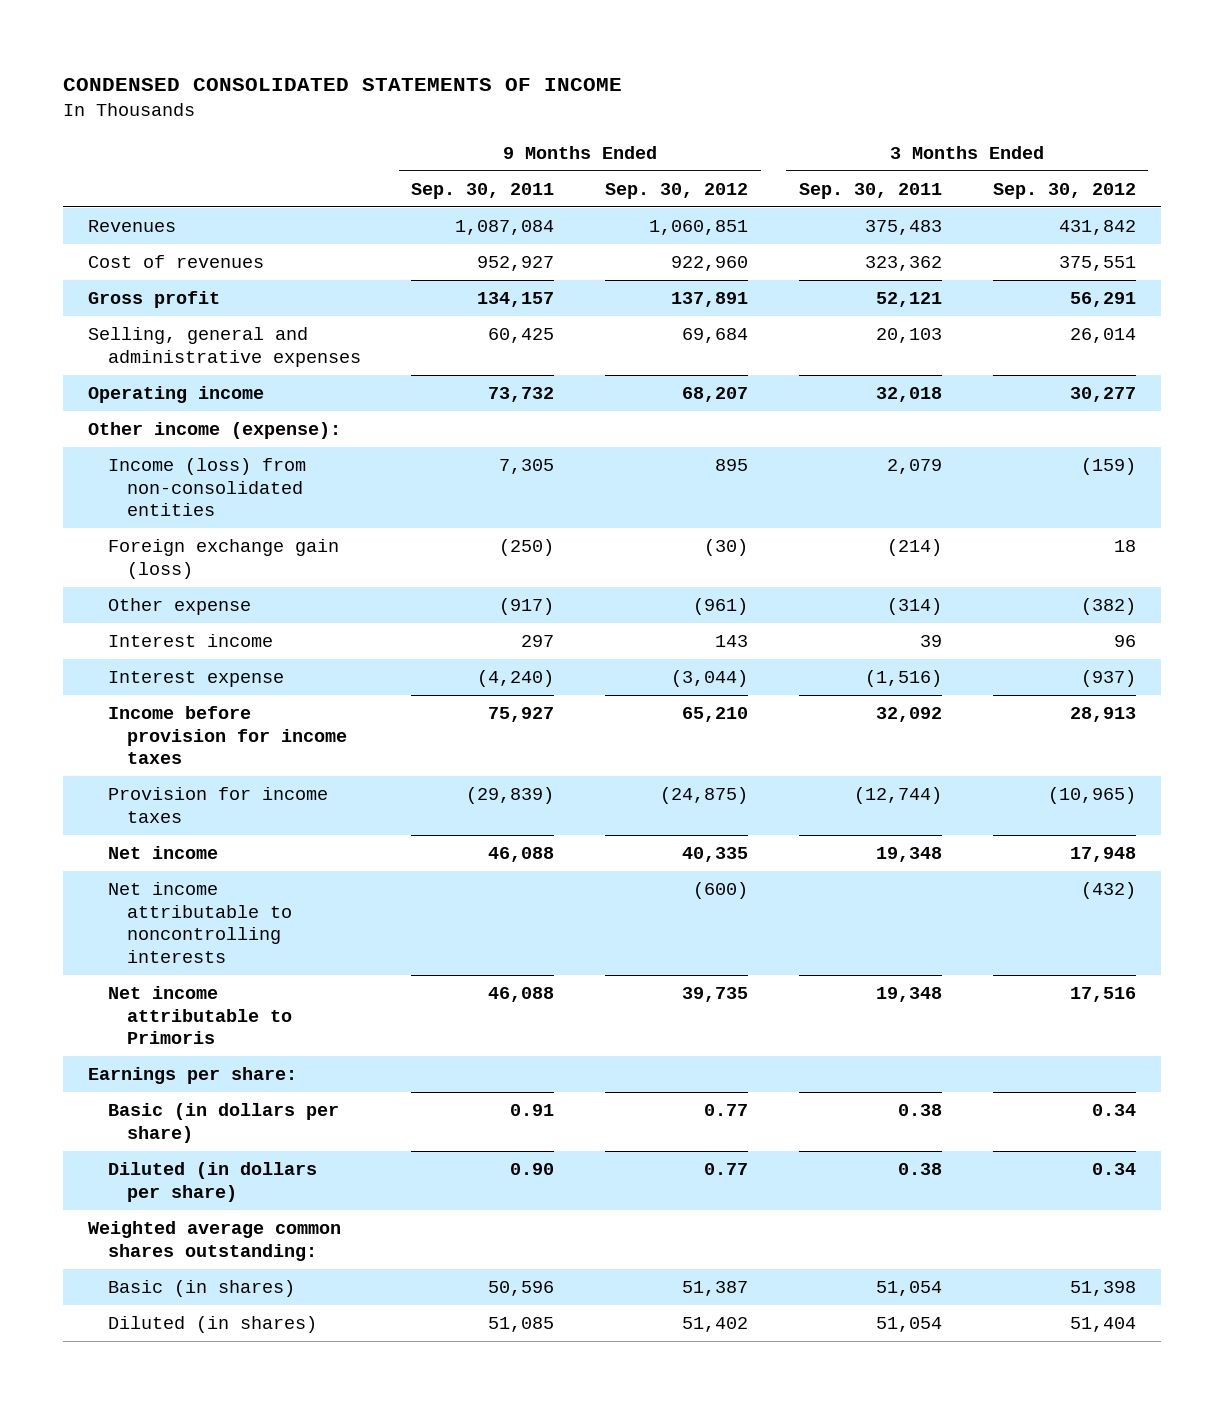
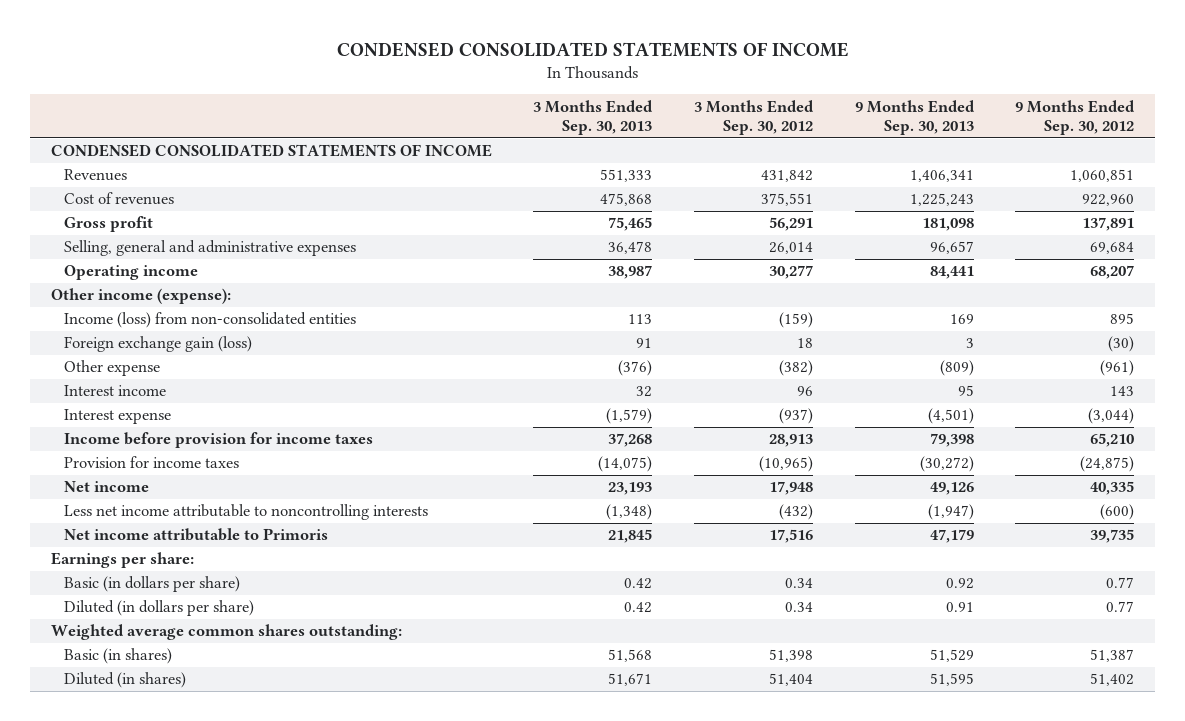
[411,182,555,199] Sep. 30, 2011 -> none
[798,182,942,199] Sep. 30, 2011 -> none
none -> [533,99,654,136] 3 Months Ended Sep. 30, 2013
none -> [854,99,975,136] 9 Months Ended Sep. 30, 2013
none -> [50,144,492,158] CONDENSED CONSOLIDATED STATEMENTS OF INCOME
[107,882,293,964] Net income attributable to noncontrolling interests -> [64,504,429,521] Less net income attributable to noncontrolling interests

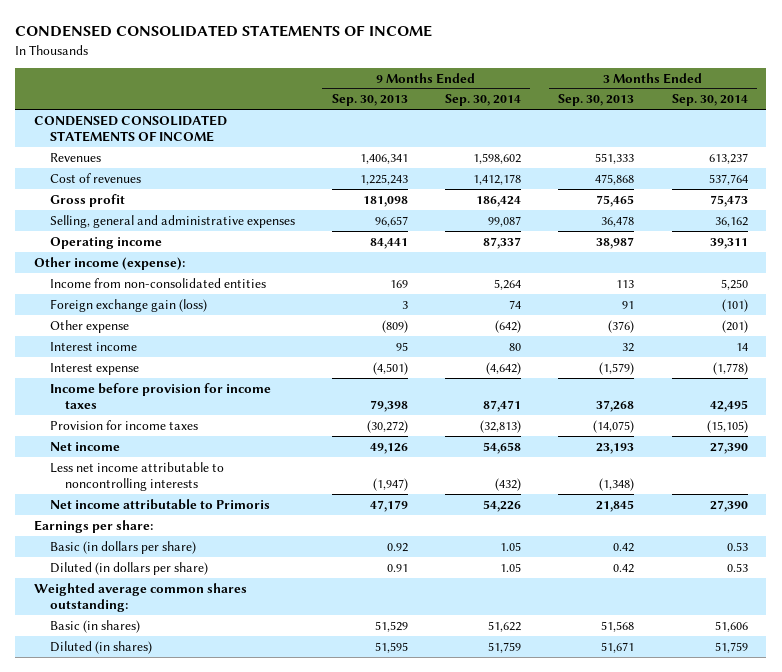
[694,99,815,136] 3 Months Ended Sep. 30, 2012 -> none
[1015,99,1136,136] 9 Months Ended Sep. 30, 2012 -> none
none -> [445,94,522,107] Sep. 30, 2014
none -> [671,94,748,107] Sep. 30, 2014
[64,312,357,329] Income (loss) from non-consolidated entities -> [49,277,266,288] Income from non-consolidated entities

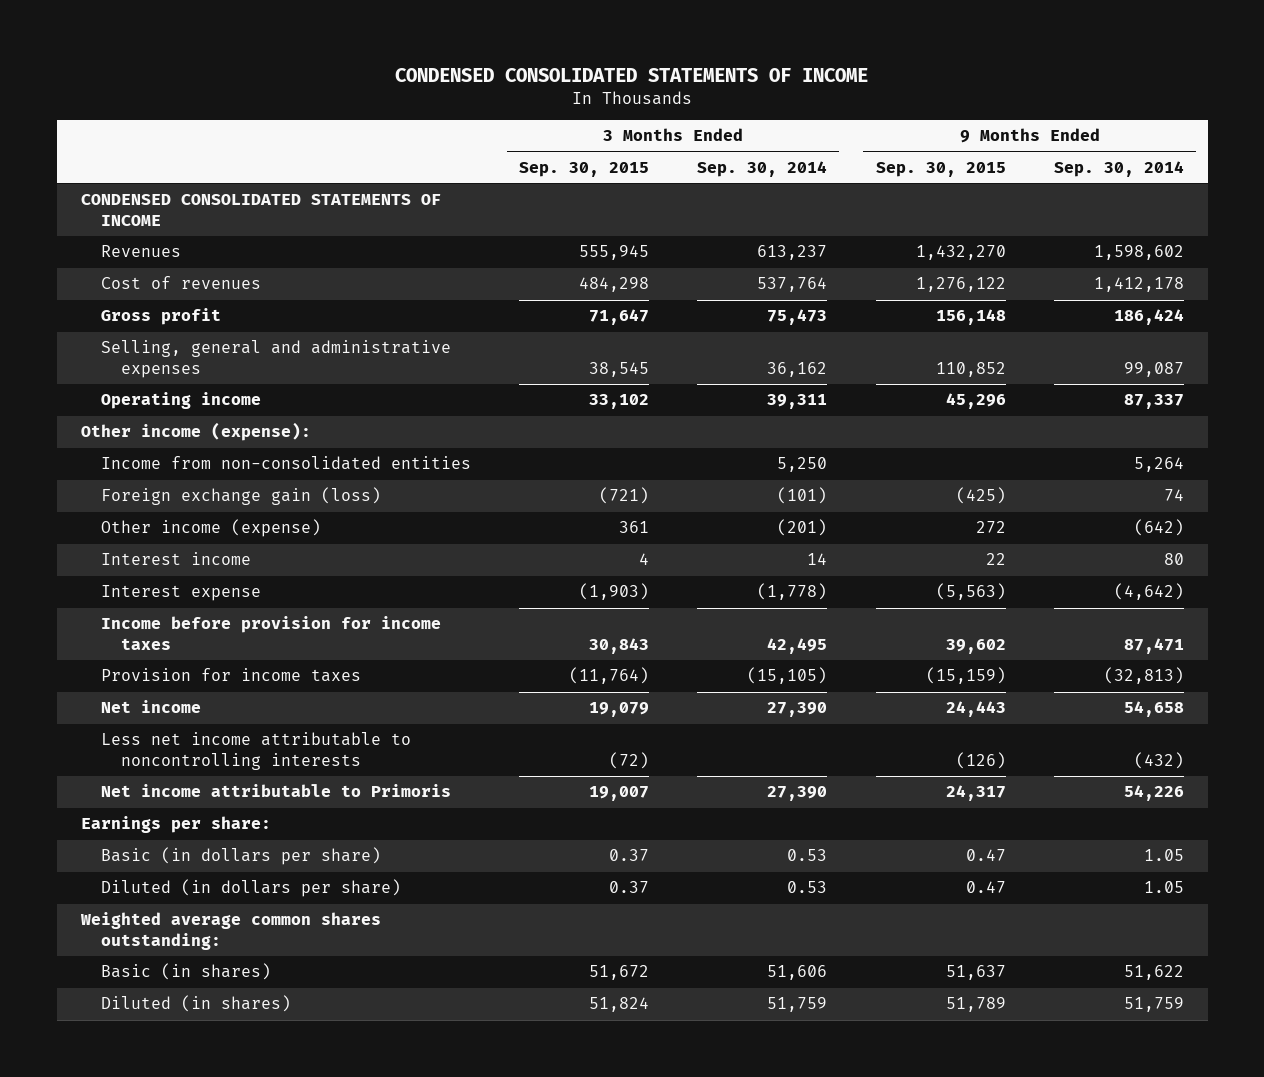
[331,94,408,107] Sep. 30, 2013 -> none
[558,94,635,107] Sep. 30, 2013 -> none
none -> [519,161,650,177] Sep. 30, 2015
none -> [875,161,1006,177] Sep. 30, 2015
[49,319,129,333] Other expense -> [100,519,321,538] Other income (expense)

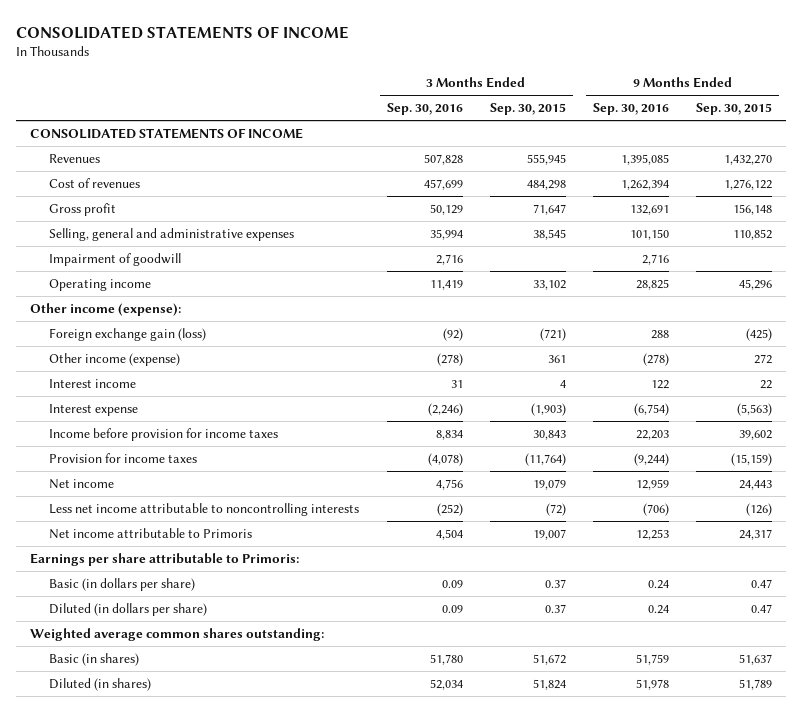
[395,67,869,82] CONDENSED CONSOLIDATED STATEMENTS OF INCOME -> [16,25,350,39] CONSOLIDATED STATEMENTS OF INCOME
[697,160,828,177] Sep. 30, 2014 -> none
[1053,160,1184,177] Sep. 30, 2014 -> none
none -> [386,103,463,116] Sep. 30, 2016
none -> [592,103,669,116] Sep. 30, 2016
[80,194,441,227] CONDENSED CONSOLIDATED STATEMENTS OF INCOME -> [29,128,303,140] CONSOLIDATED STATEMENTS OF INCOME
none -> [49,253,182,267] Impairment of goodwill
[100,456,471,471] Income from non-consolidated entities -> none
[80,816,271,834] Earnings per share: -> [29,553,299,567] Earnings per share attributable to Primoris:

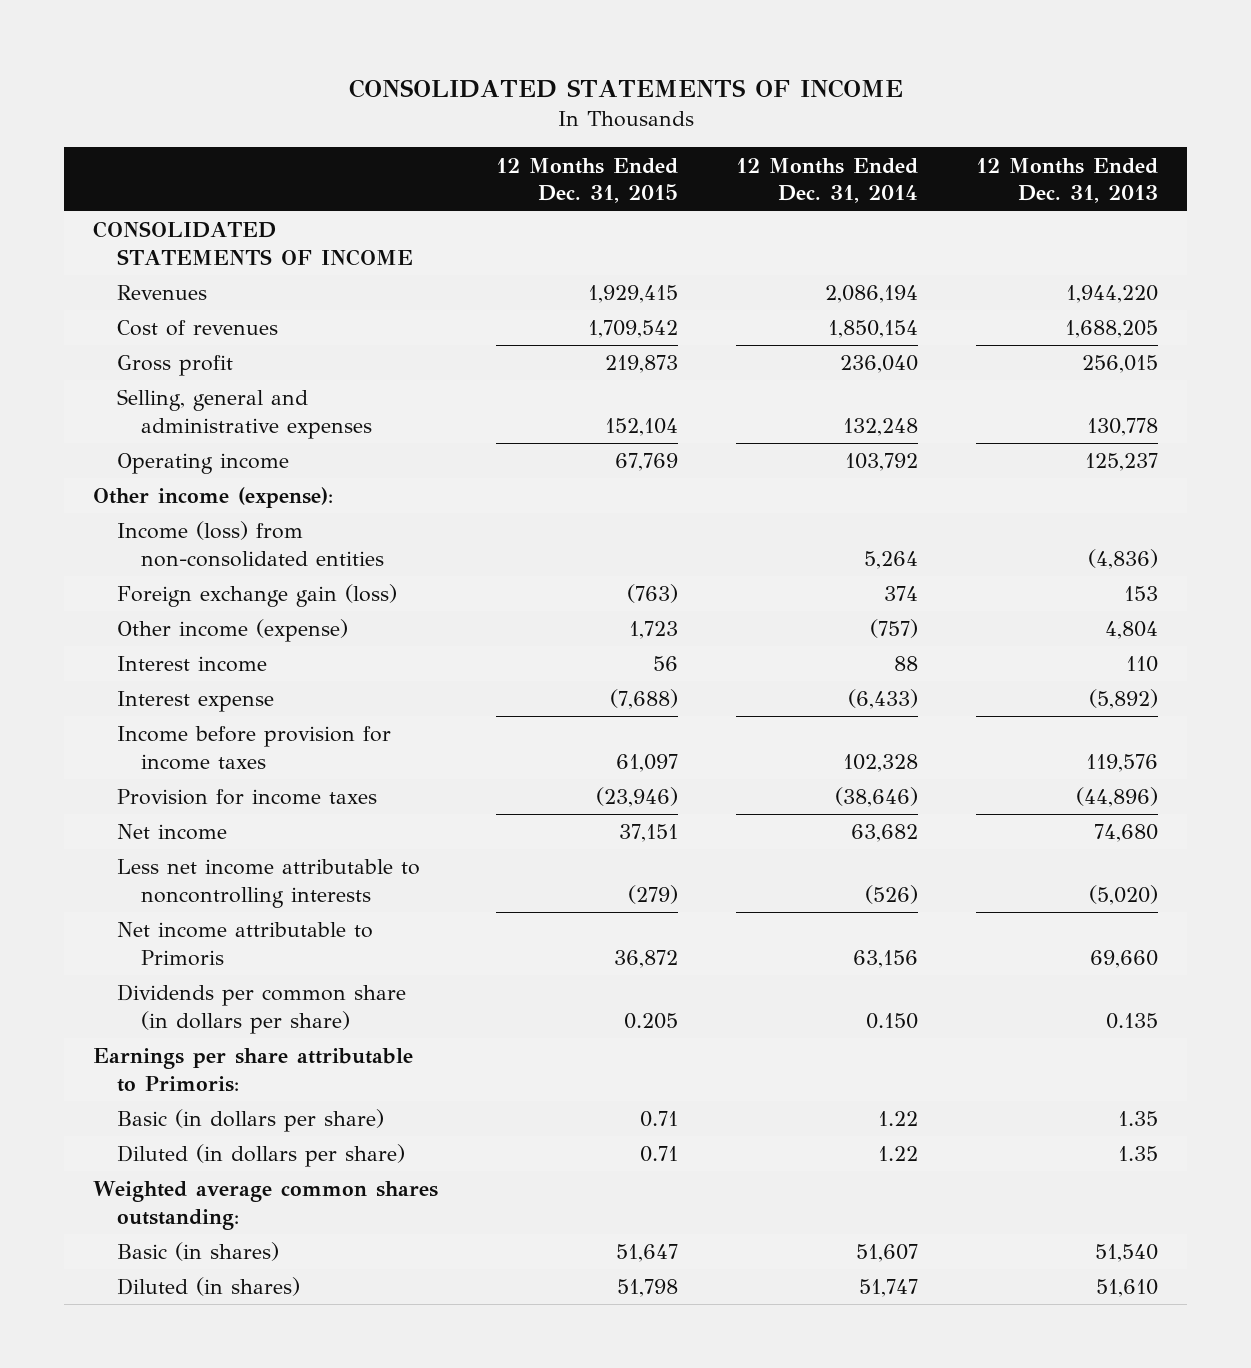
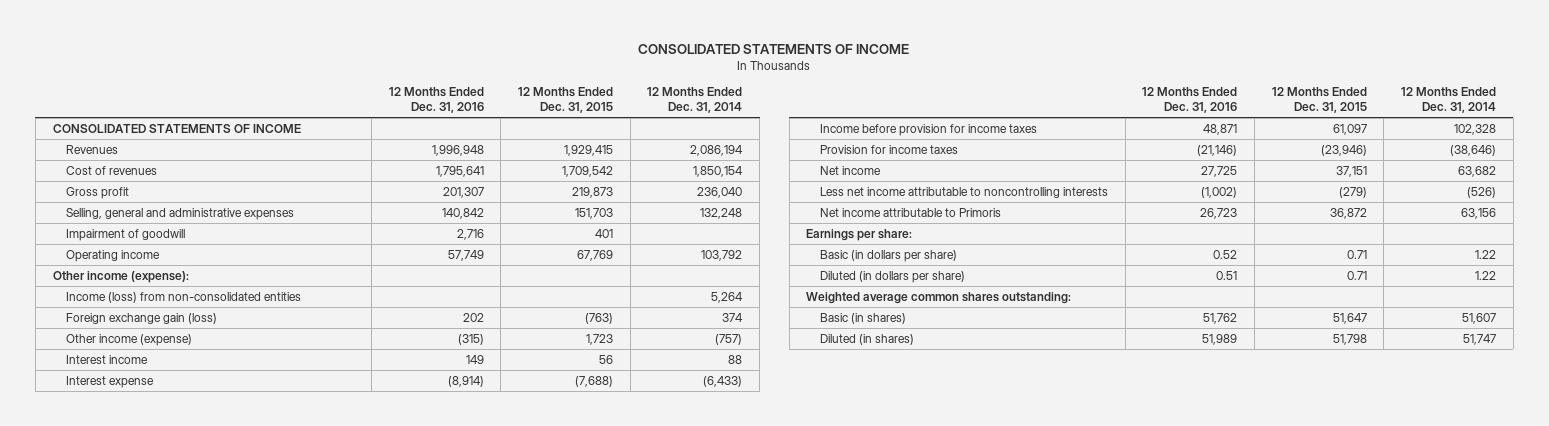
[976,157,1159,204] 12 Months Ended Dec. 31, 2013 -> none
none -> [388,87,484,114] 12 Months Ended Dec. 31, 2016
[605,417,679,436] 152,104 -> [574,207,613,219] 151,703
none -> [66,228,186,241] Impairment of goodwill
[117,984,407,1034] Dividends per common share (in dollars per share) -> none
[92,1048,413,1092] Earnings per share attributable to Primoris: -> [806,228,913,241] Earnings per share:

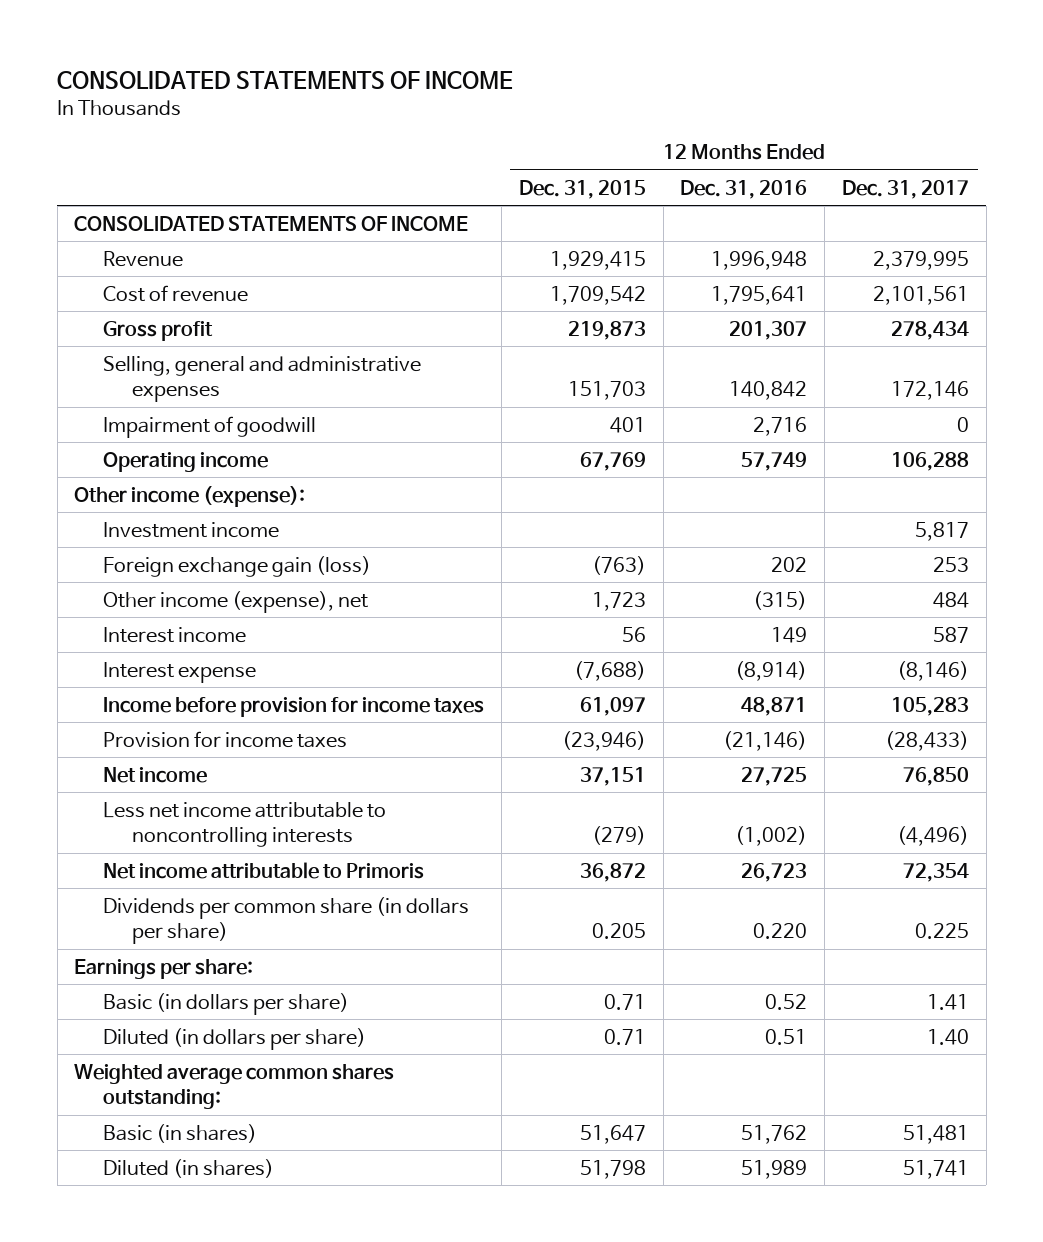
[647,87,743,114] 12 Months Ended Dec. 31, 2014 -> none
none -> [841,179,969,199] Dec. 31, 2017
[66,144,119,154] Revenues -> [103,250,184,267] Revenue
[66,165,158,175] Cost of revenues -> [103,284,249,302] Cost of revenue
[66,291,302,303] Income (loss) from non-consolidated entities -> none
none -> [103,521,280,538] Investment income
[66,333,193,346] Other income (expense) -> [103,590,369,613] Other income (expense), net
none -> [103,896,470,945] Dividends per common share (in dollars per share)

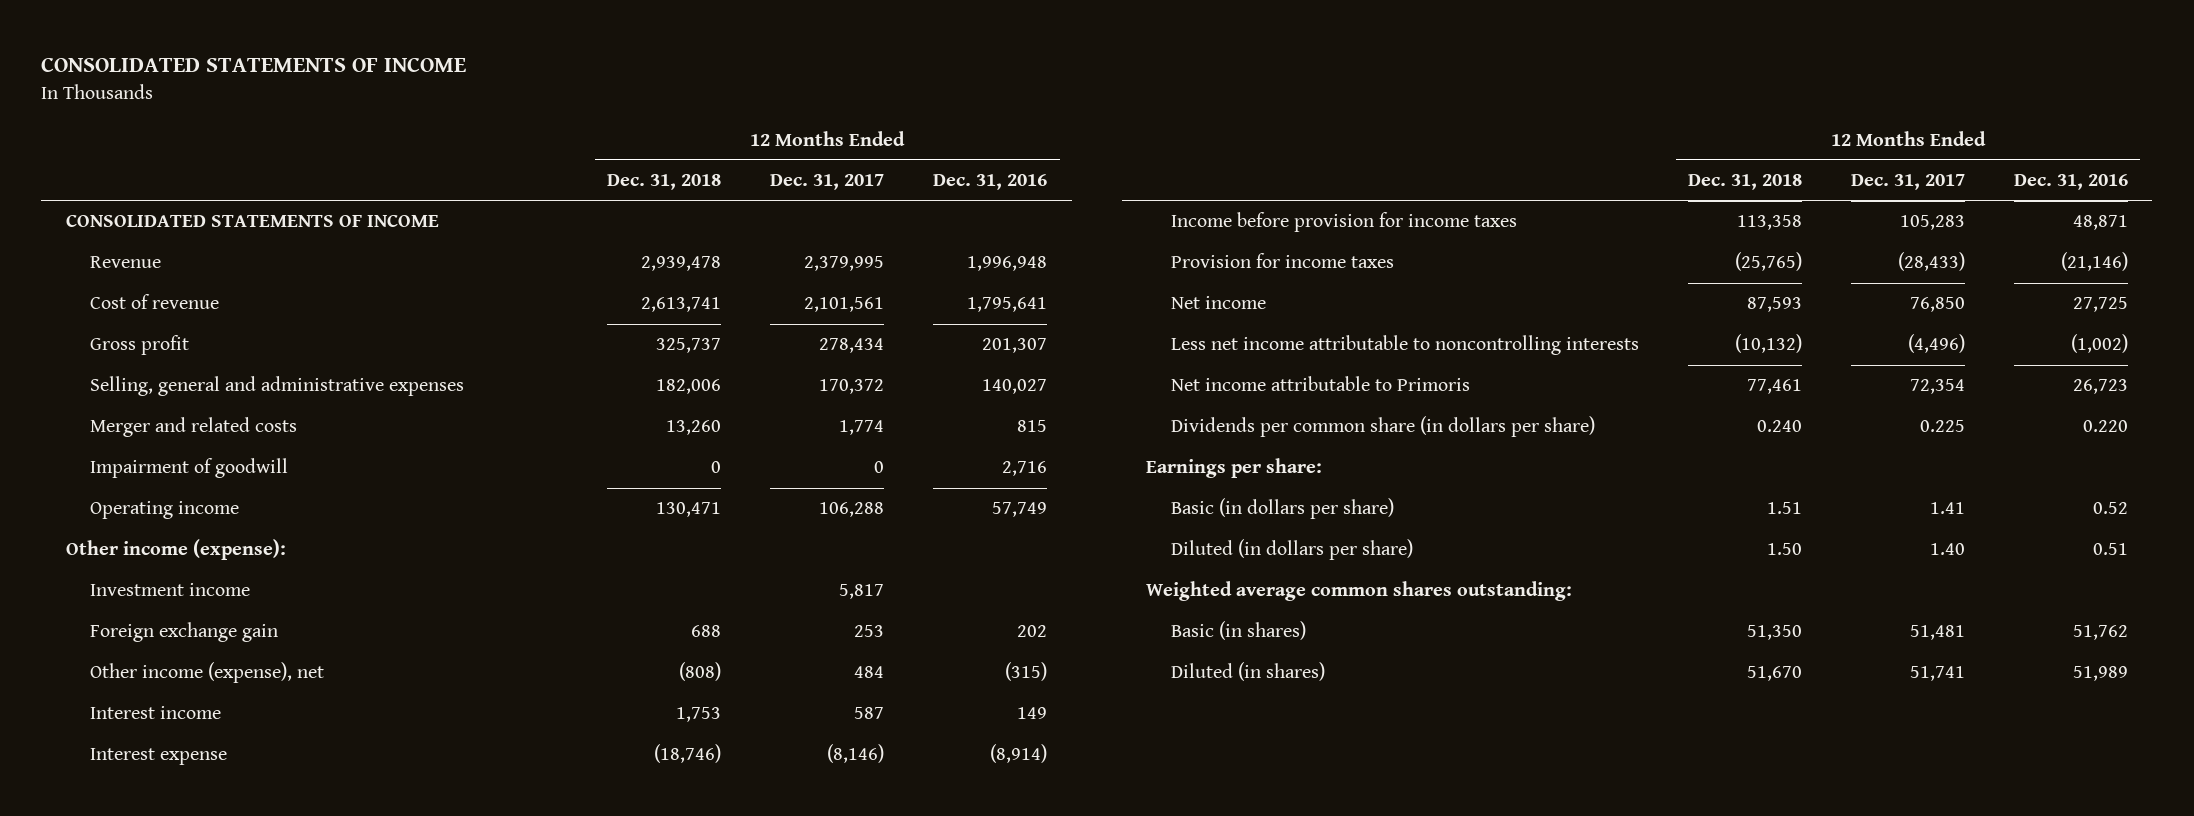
[518,179,646,199] Dec. 31, 2015 -> none
none -> [607,174,722,191] Dec. 31, 2018
[729,381,808,401] 140,842 -> [982,379,1048,395] 140,027
[890,381,969,401] 172,146 -> [819,379,885,395] 170,372
none -> [90,417,298,438] Merger and related costs
[103,555,372,577] Foreign exchange gain (loss) -> [90,622,279,643] Foreign exchange gain

